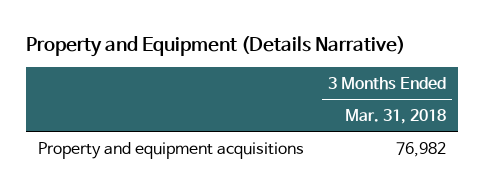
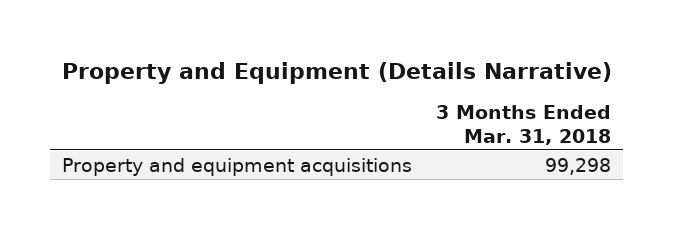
[396,141,447,157] 76,982 -> [544,157,611,175] 99,298

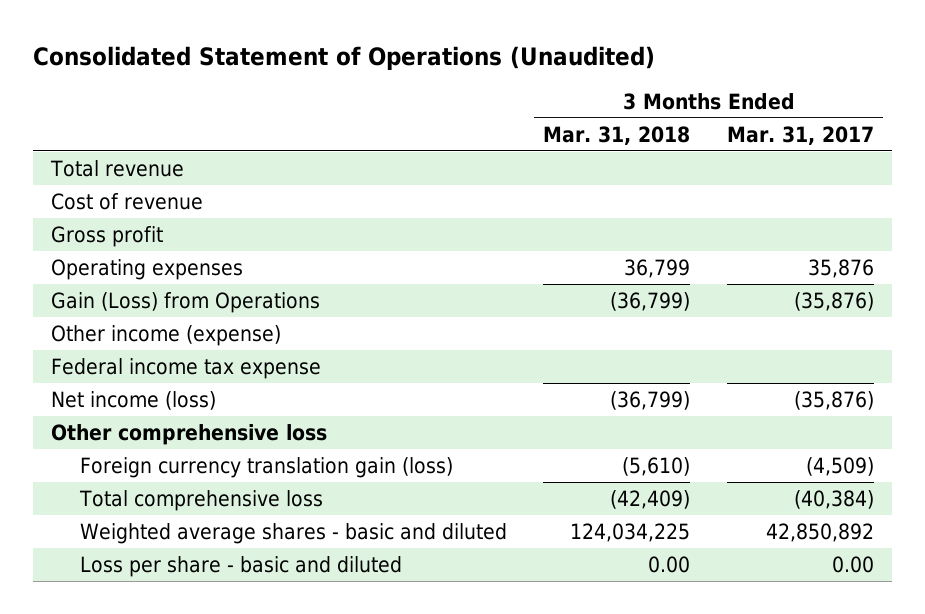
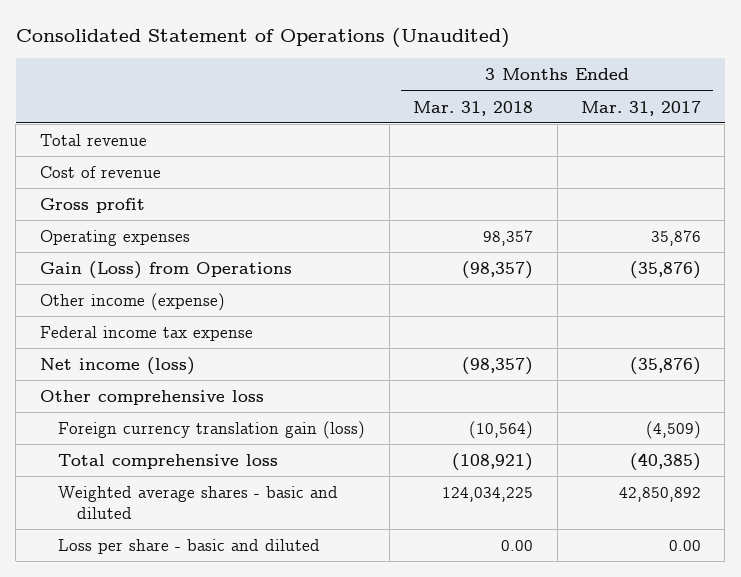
[624,258,691,278] 36,799 -> [483,229,534,246] 98,357
[610,291,691,311] (36,799) -> [462,260,534,279] (98,357)
[610,390,691,410] (36,799) -> [462,356,534,375] (98,357)
[622,456,691,476] (5,610) -> [469,420,534,439] (10,564)
[610,489,691,509] (42,409) -> [452,452,534,471] (108,921)
[794,489,875,509] (40,384) -> [630,452,702,471] (40,385)

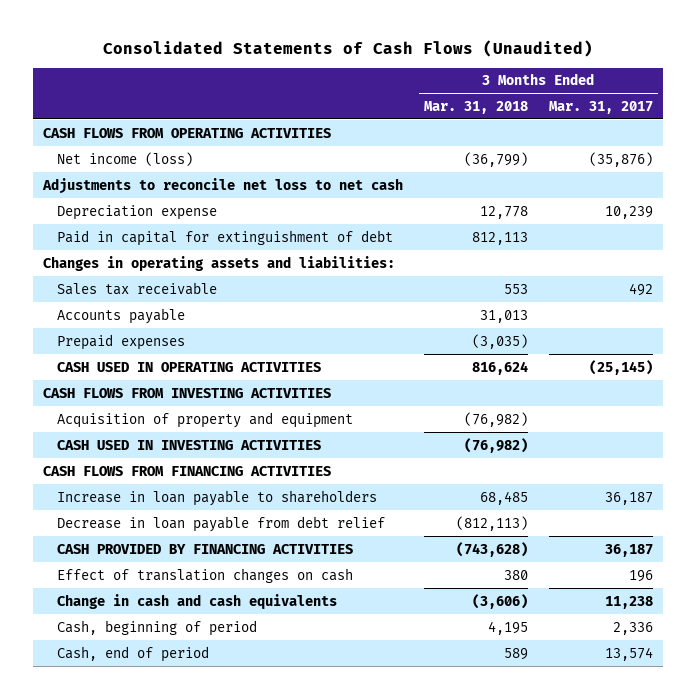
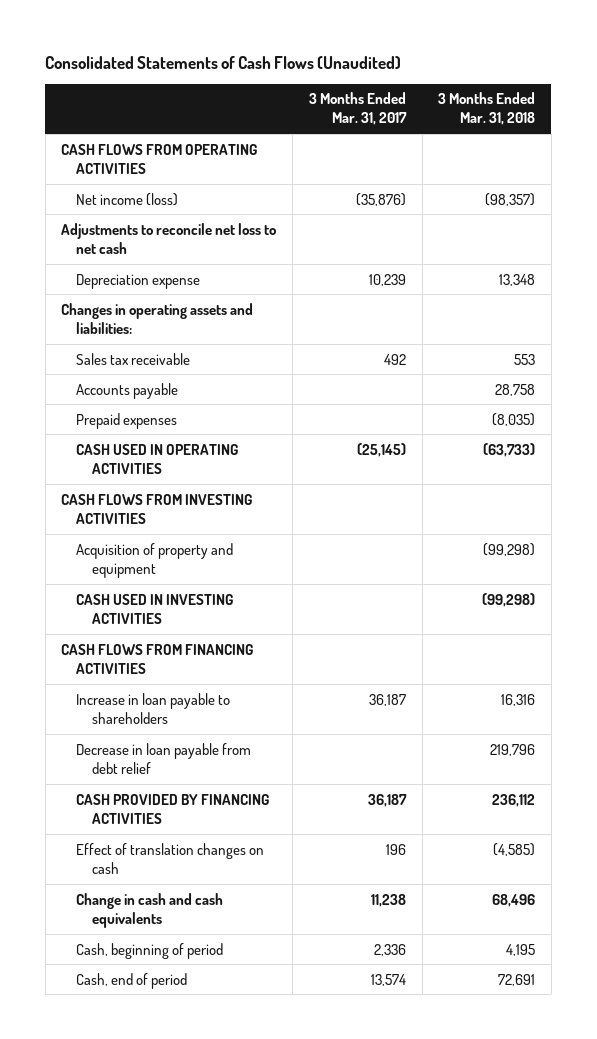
[464,151,529,167] (36,799) -> [485,192,536,206] (98,357)
[57,229,394,246] Paid in capital for extinguishment of debt -> none
[480,205,529,219] 12,778 -> [499,273,536,286] 13,348
[480,309,529,323] 31,013 -> [495,383,536,396] 28,758
[472,333,529,349] (3,035) -> [492,412,536,426] (8,035)
[472,360,529,375] 816,624 -> [483,442,536,457] (63,733)
[464,411,529,427] (76,982) -> [483,542,536,556] (99,298)
[464,437,529,453] (76,982) -> [482,592,536,607] (99,298)
[480,490,529,505] 68,485 -> [501,693,536,706] 16,316
[456,515,529,531] (812,113) -> [490,743,536,756] 219,796
[456,541,529,557] (743,628) -> [492,793,536,807] 236,112
[504,569,529,580] 380 -> [493,842,536,856] (4,585)
[472,593,529,609] (3,606) -> [492,893,536,907] 68,496
[504,647,529,660] 589 -> [498,973,536,986] 72,691

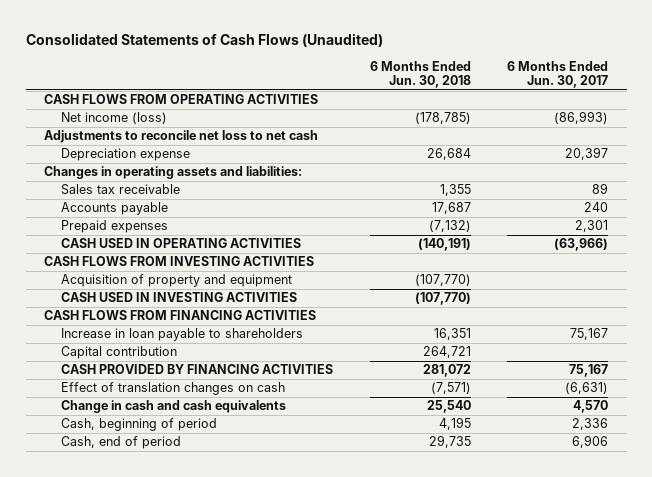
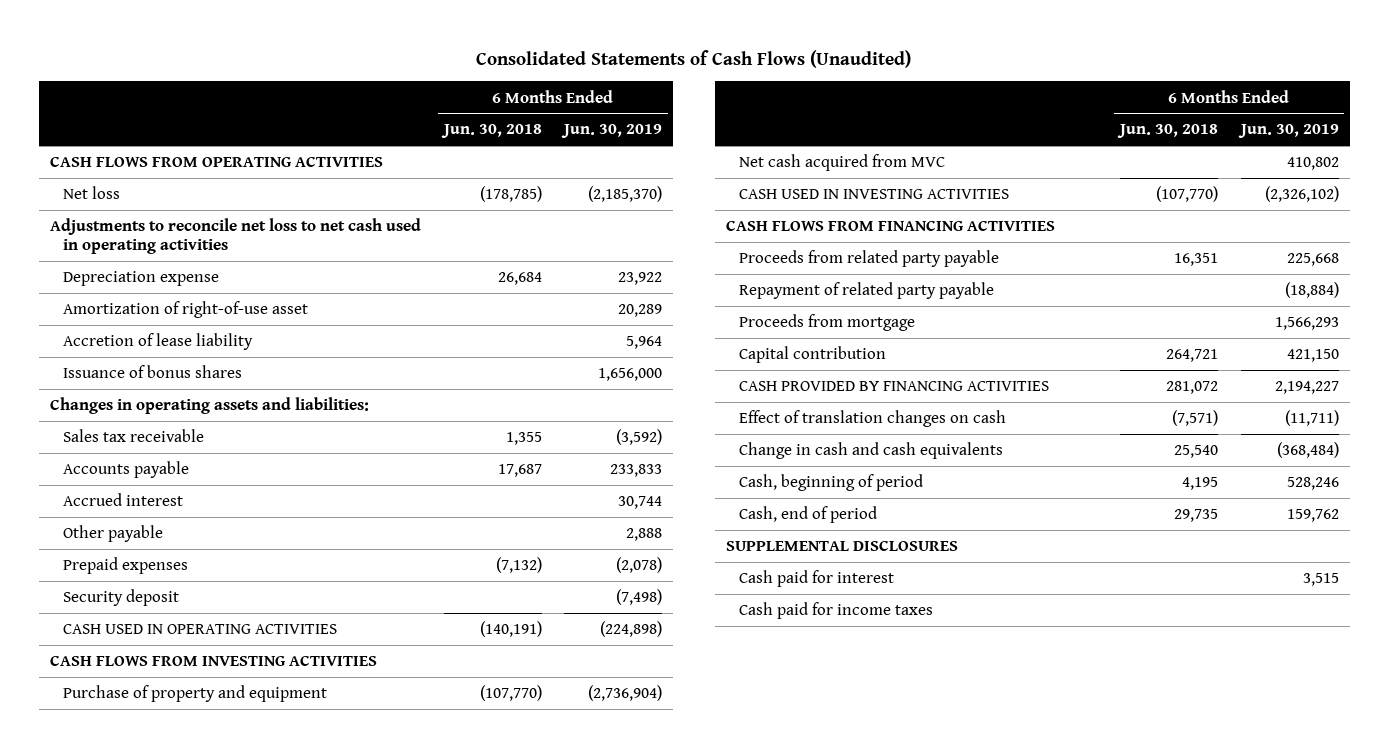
[507,60,609,89] 6 Months Ended Jun. 30, 2017 -> none
none -> [561,124,663,139] Jun. 30, 2019
[60,112,167,125] Net income (loss) -> [63,186,121,200] Net loss
[44,130,319,144] Adjustments to reconcile net loss to net cash -> [49,218,421,255] Adjustments to reconcile net loss to net cash used in operating activities
none -> [63,301,309,319] Amortization of right-of-use asset
none -> [63,333,254,351] Accretion of lease liability
none -> [63,365,243,379] Issuance of bonus shares
none -> [63,493,184,507] Accrued interest
none -> [63,525,164,543] Other payable
none -> [63,589,180,607] Security deposit
[60,274,292,288] Acquisition of property and equipment -> [63,685,328,703] Purchase of property and equipment
none -> [739,154,946,172] Net cash acquired from MVC
[60,328,303,342] Increase in loan payable to shareholders -> [739,250,1000,268] Proceeds from related party payable
none -> [739,282,995,300] Repayment of related party payable
none -> [739,314,916,332] Proceeds from mortgage
none -> [726,540,959,552] SUPPLEMENTAL DISCLOSURES
none -> [739,570,895,588] Cash paid for interest
none -> [739,602,934,620] Cash paid for income taxes

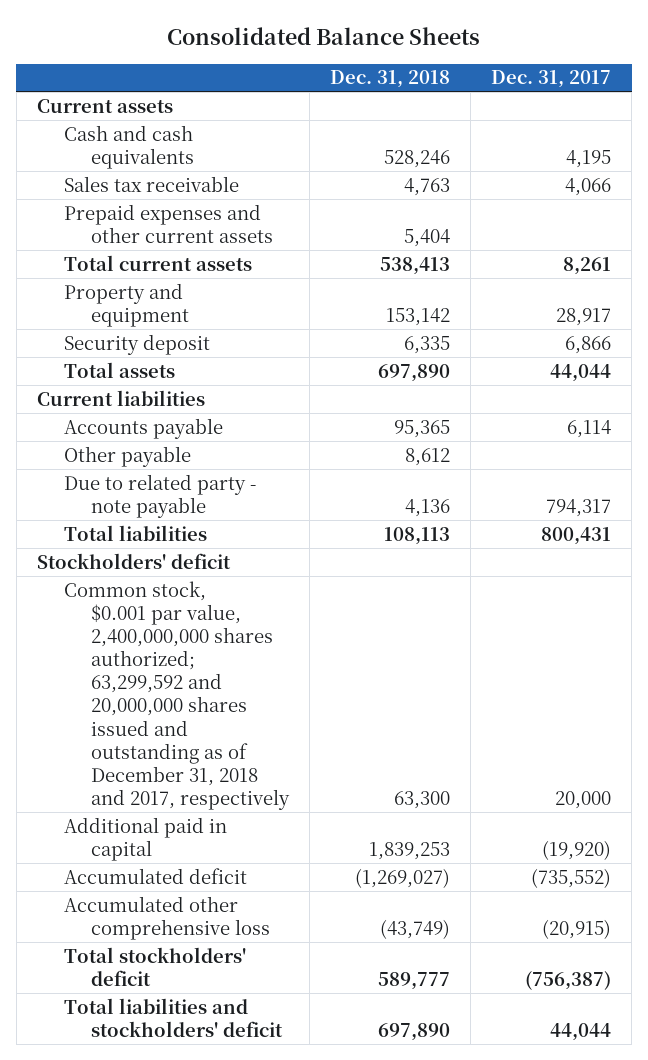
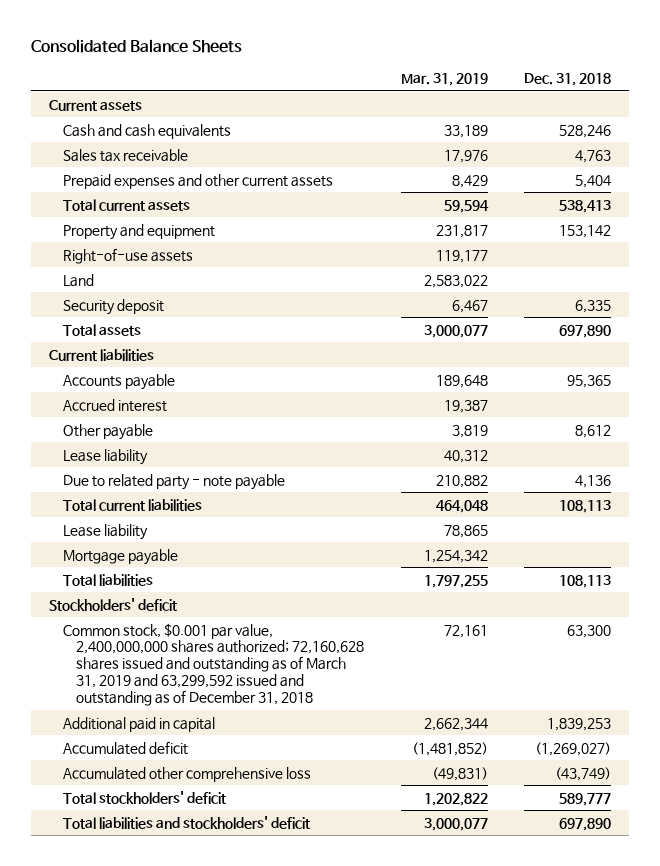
[491,70,612,89] Dec. 31, 2017 -> none
none -> [400,73,488,87] Mar. 31, 2019
none -> [62,247,193,264] Right-of-use assets
none -> [62,273,94,287] Land
none -> [62,398,167,412] Accrued interest
none -> [62,448,148,465] Lease liability
none -> [62,498,202,511] Total current liabilities
none -> [62,523,148,540] Lease liability
none -> [62,548,178,565] Mortgage payable
[63,580,291,810] Common stock, $0.001 par value, 2,400,000,000 shares authorized; 63,299,592 and 20,000,000 shares issued and outstanding as of December 31, 2018 and 2017, respectively -> [62,622,365,706] Common stock, $0.001 par value, 2,400,000,000 shares authorized; 72,160,628 shares issued and outstanding as of March 31, 2019 and 63,299,592 issued and outstanding as of December 31, 2018

